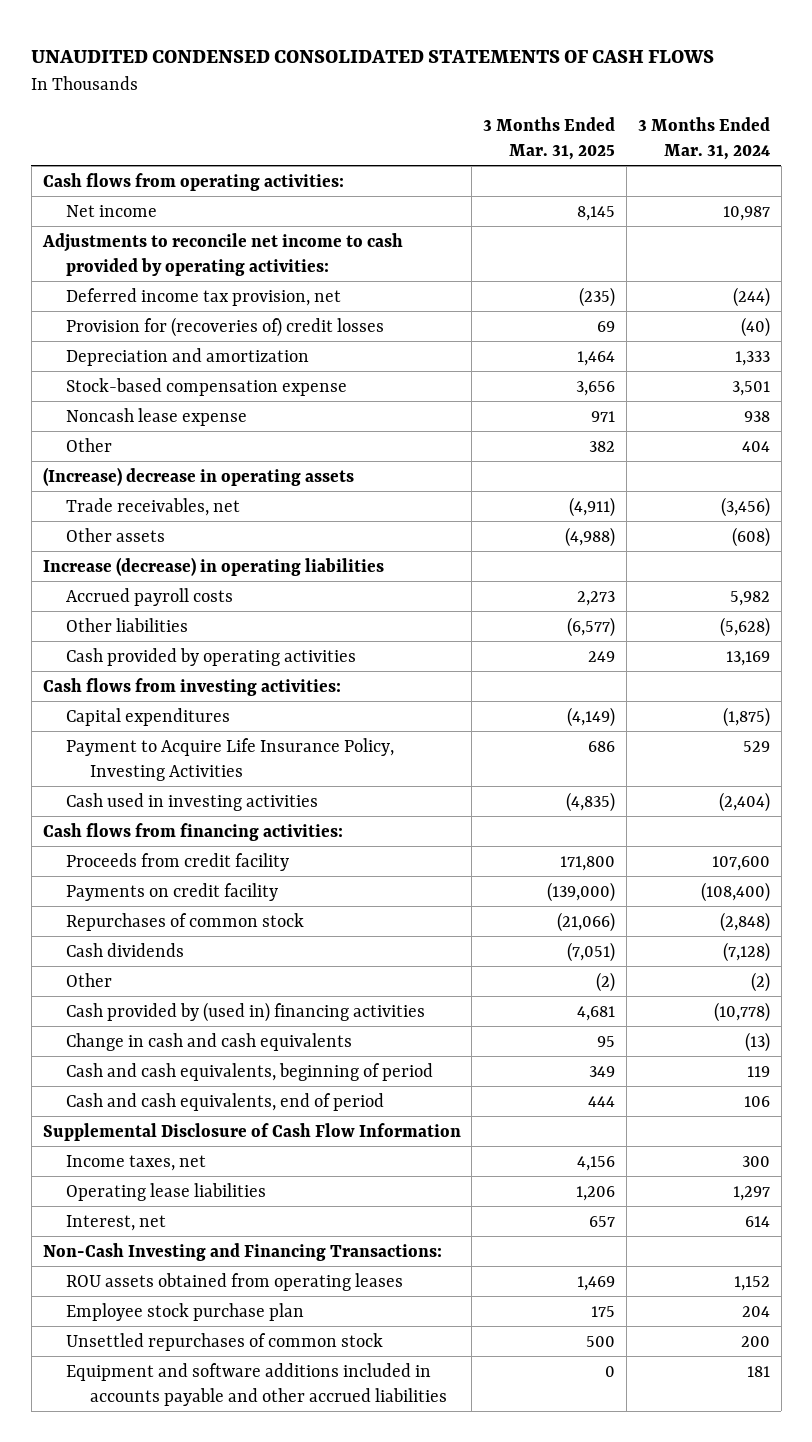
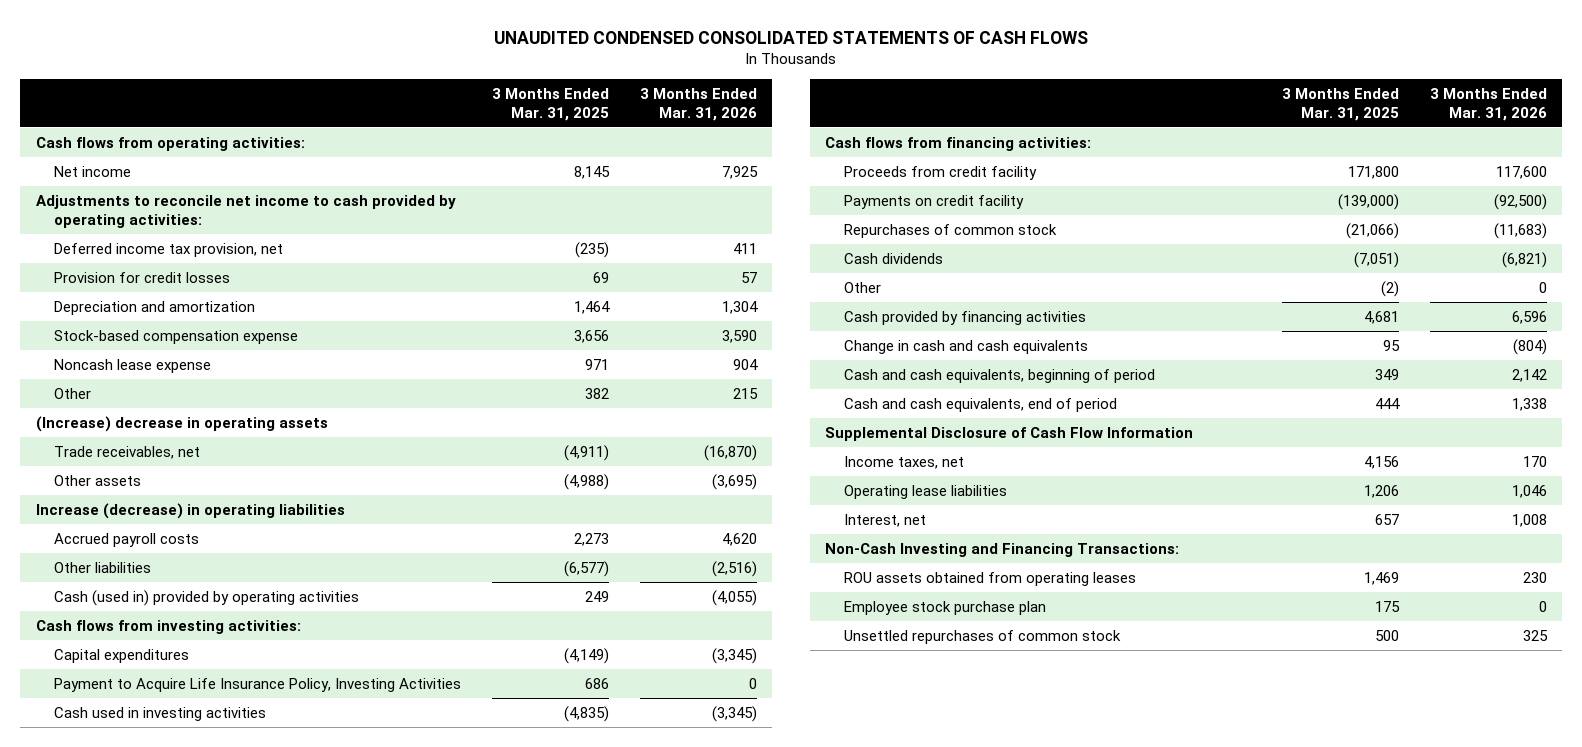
[637,117,770,160] 3 Months Ended Mar. 31, 2024 -> none
none -> [639,88,757,121] 3 Months Ended Mar. 31, 2026
[66,316,385,337] Provision for (recoveries of) credit losses -> [54,271,231,283] Provision for credit losses
[66,647,357,666] Cash provided by operating activities -> [54,589,360,606] Cash (used in) provided by operating activities
[66,1001,426,1022] Cash provided by (used in) financing activities -> [844,310,1087,325] Cash provided by financing activities
[66,1362,447,1406] Equipment and software additions included in accounts payable and other accrued liabilities -> none

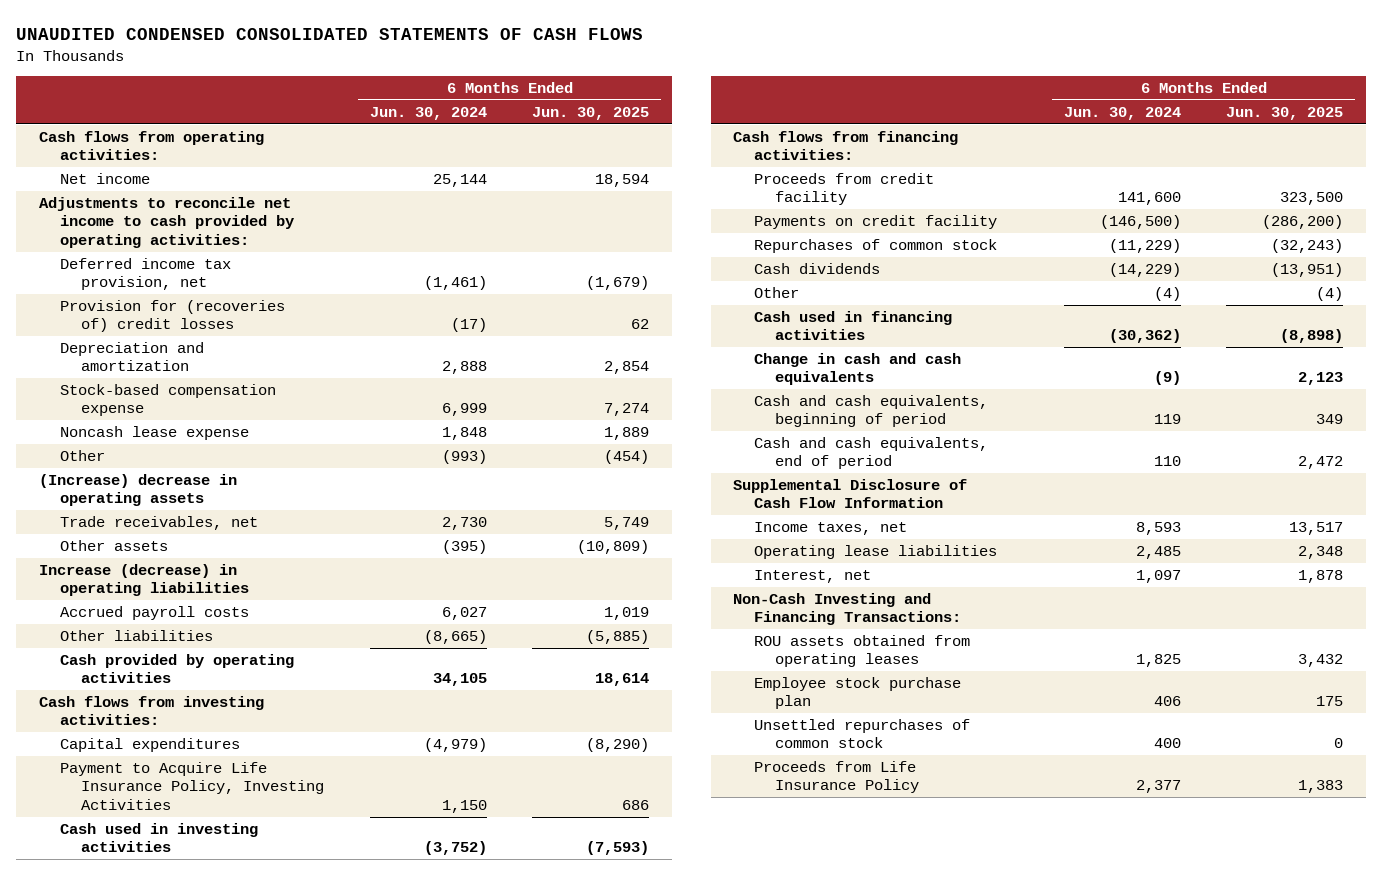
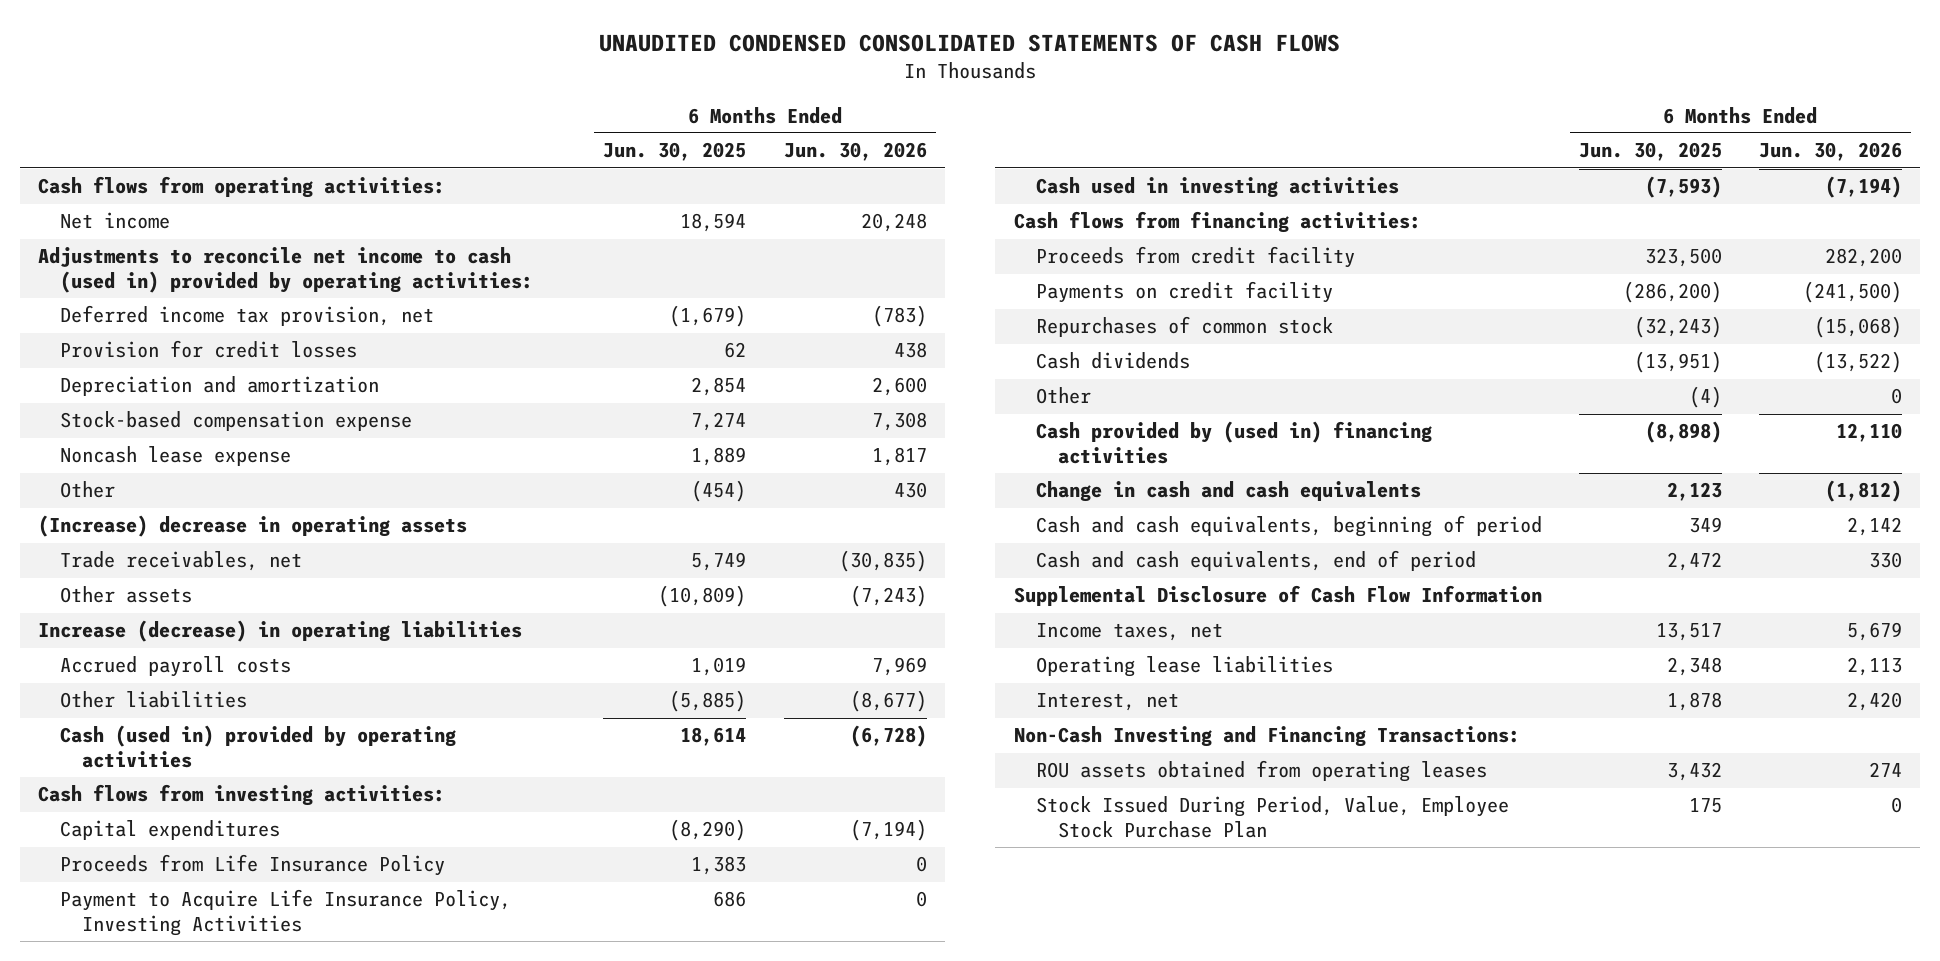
[369,106,487,120] Jun. 30, 2024 -> none
none -> [783,142,927,162] Jun. 30, 2026
[39,196,295,248] Adjustments to reconcile net income to cash provided by operating activities: -> [38,247,534,294] Adjustments to reconcile net income to cash (used in) provided by operating activities:
[60,299,286,333] Provision for (recoveries of) credit losses -> [60,340,358,359] Provision for credit losses
[60,653,295,684] Cash provided by operating activities -> [60,725,457,769] Cash (used in) provided by operating activities
[754,760,919,794] Proceeds from Life Insurance Policy -> [60,854,446,877] Proceeds from Life Insurance Policy
[754,310,953,341] Cash used in financing activities -> [1035,421,1432,465] Cash provided by (used in) financing activities
[754,718,971,749] Unsettled repurchases of common stock -> none
[754,676,962,710] Employee stock purchase plan -> [1035,796,1509,839] Stock Issued During Period, Value, Employee Stock Purchase Plan

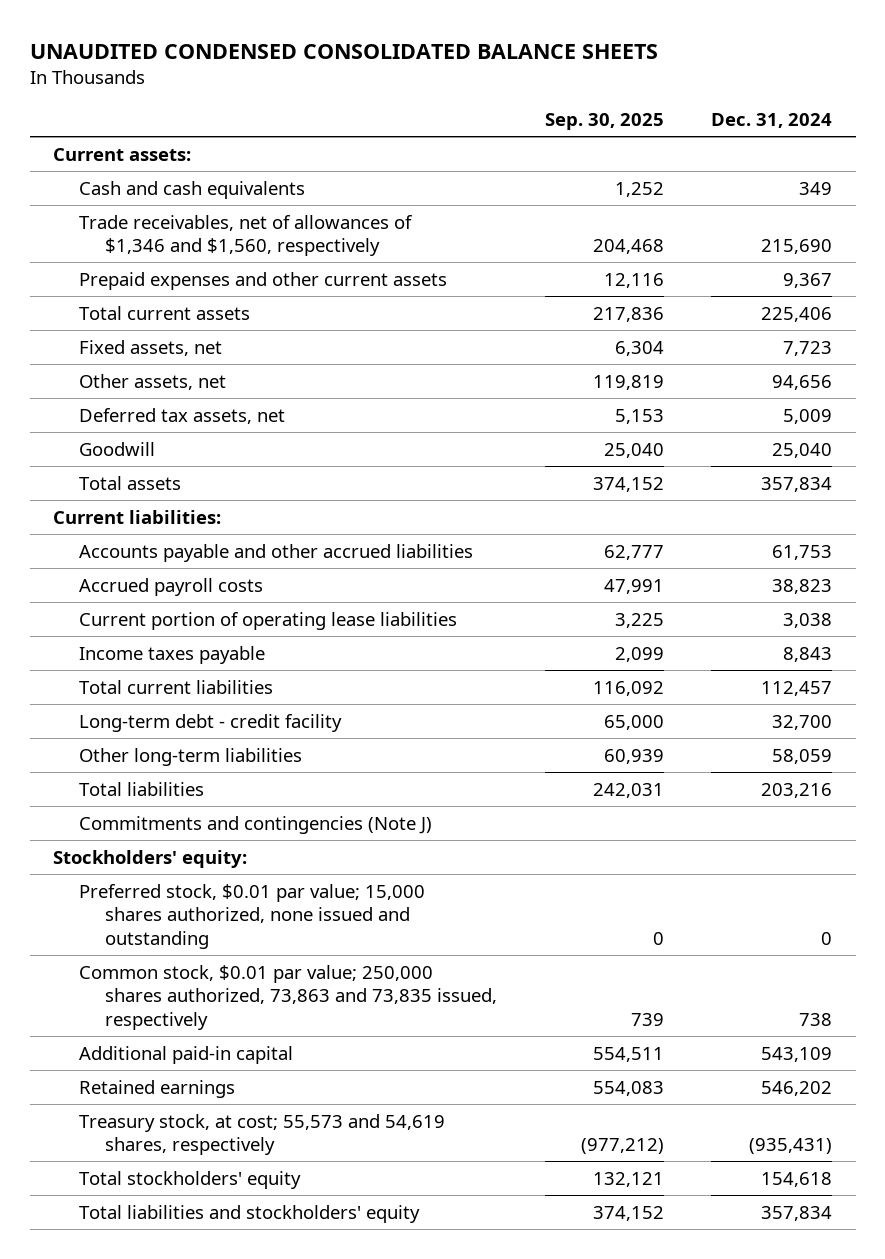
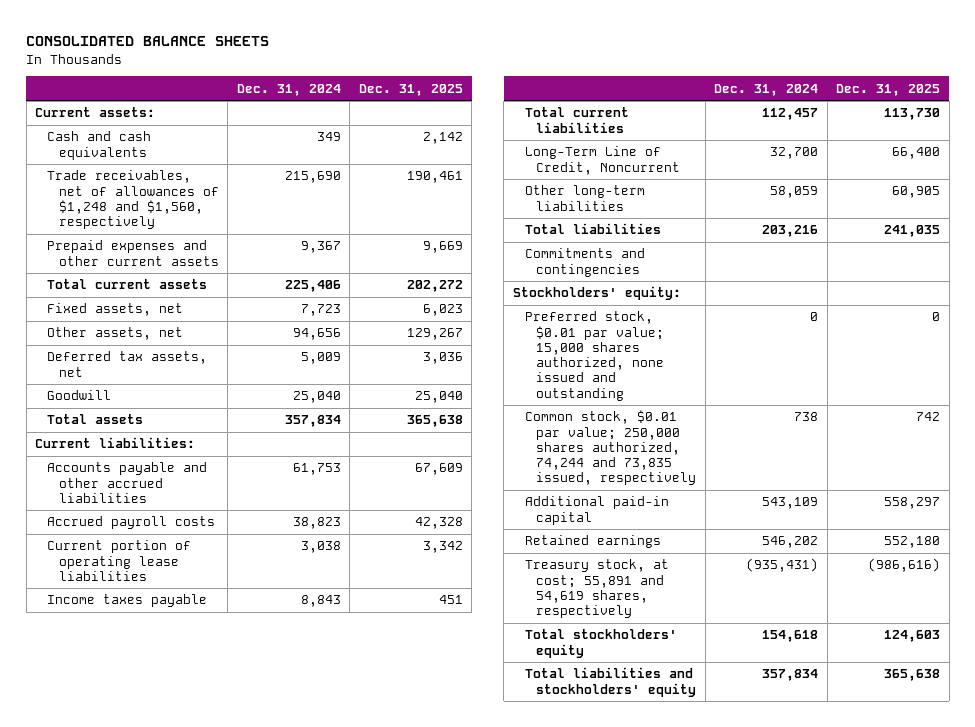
[29,43,658,59] UNAUDITED CONDENSED CONSOLIDATED BALANCE SHEETS -> [26,36,270,47] CONSOLIDATED BALANCE SHEETS
[544,113,664,131] Sep. 30, 2025 -> none
none -> [358,83,463,96] Dec. 31, 2025
[79,214,414,257] Trade receivables, net of allowances of $1,346 and $1,560, respectively -> [46,170,219,230] Trade receivables, net of allowances of $1,248 and $1,560, respectively
[79,713,343,732] Long-term debt - credit facility -> [524,146,681,175] Long-Term Line of Credit, Noncurrent
[79,815,433,834] Commitments and contingencies (Note J) -> [524,248,645,277] Commitments and contingencies
[79,964,498,1030] Common stock, $0.01 par value; 250,000 shares authorized, 73,863 and 73,835 issued, respectively -> [524,410,697,486] Common stock, $0.01 par value; 250,000 shares authorized, 74,244 and 73,835 issued, respectively
[79,1113,446,1156] Treasury stock, at cost; 55,573 and 54,619 shares, respectively -> [524,559,669,619] Treasury stock, at cost; 55,891 and 54,619 shares, respectively

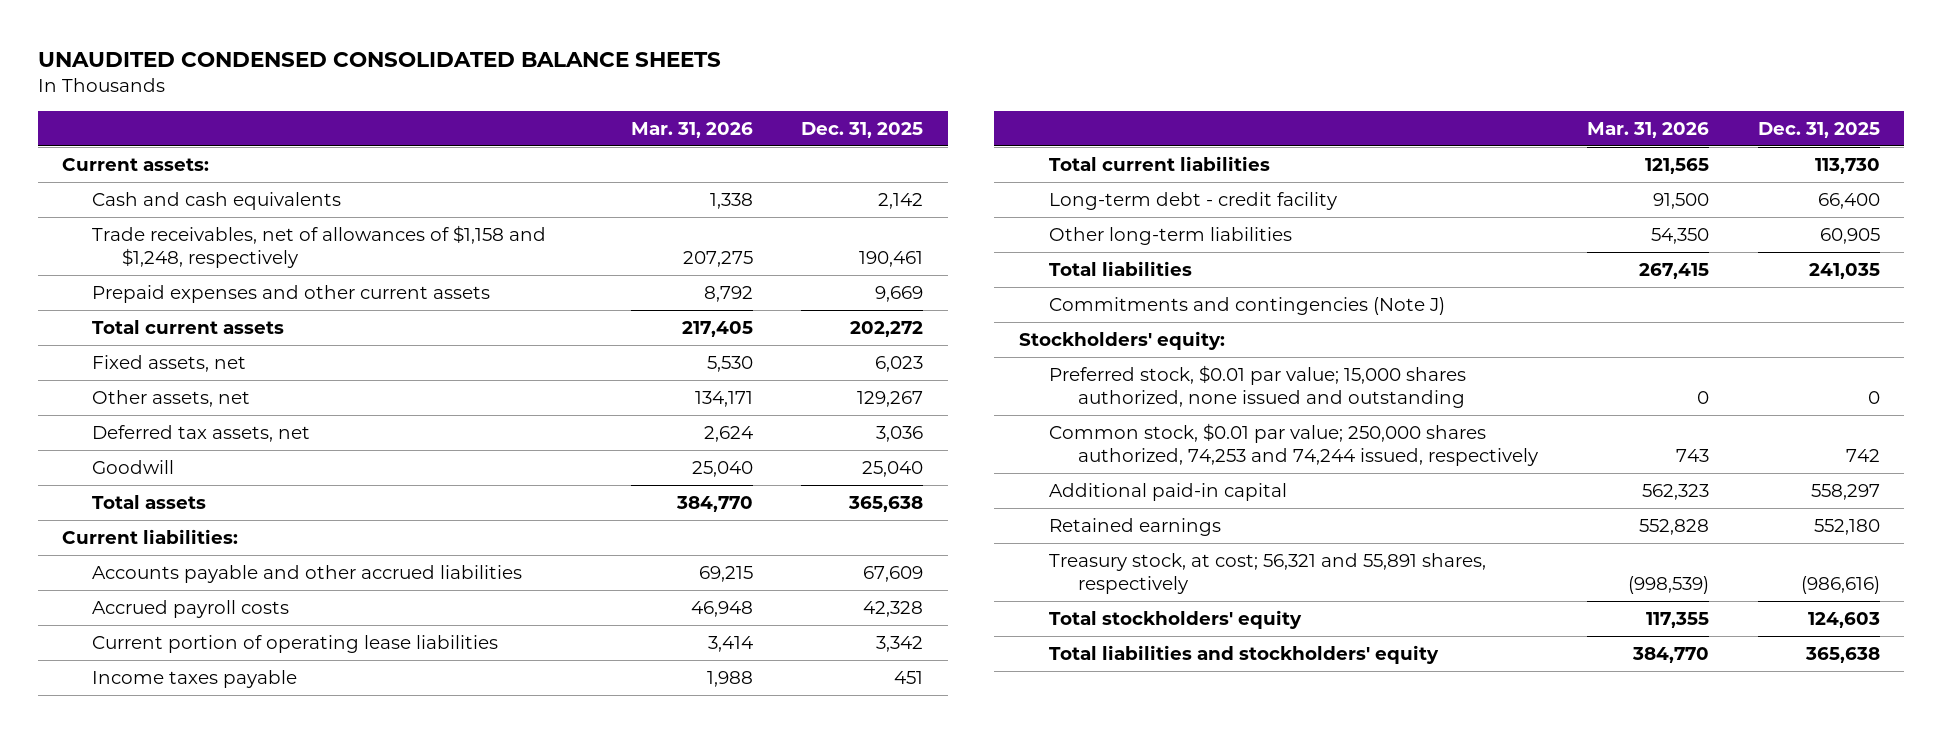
[26,36,270,47] CONSOLIDATED BALANCE SHEETS -> [37,51,721,67] UNAUDITED CONDENSED CONSOLIDATED BALANCE SHEETS
[236,83,341,96] Dec. 31, 2024 -> none
none -> [630,121,753,138] Mar. 31, 2026
[46,170,219,230] Trade receivables, net of allowances of $1,248 and $1,560, respectively -> [92,224,547,269] Trade receivables, net of allowances of $1,158 and $1,248, respectively
[524,146,681,175] Long-Term Line of Credit, Noncurrent -> [1048,191,1337,210] Long-term debt - credit facility
[524,248,645,277] Commitments and contingencies -> [1048,296,1445,315] Commitments and contingencies (Note J)
[524,410,697,486] Common stock, $0.01 par value; 250,000 shares authorized, 74,244 and 73,835 issued, respectively -> [1048,422,1539,467] Common stock, $0.01 par value; 250,000 shares authorized, 74,253 and 74,244 issued, respectively
[524,559,669,619] Treasury stock, at cost; 55,891 and 54,619 shares, respectively -> [1048,552,1486,595] Treasury stock, at cost; 56,321 and 55,891 shares, respectively

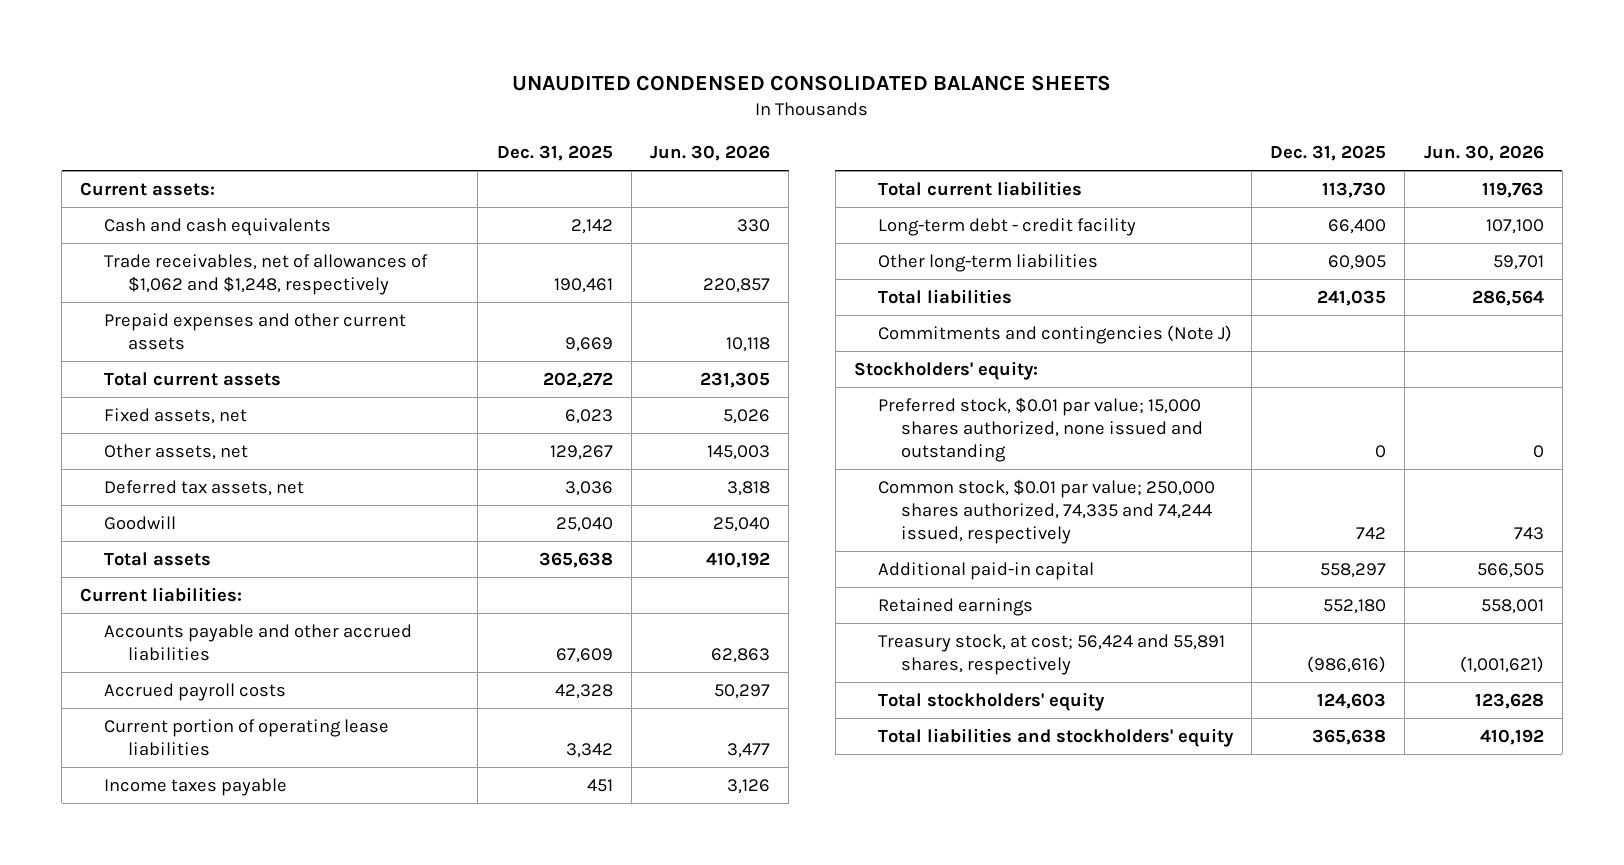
[630,121,753,138] Mar. 31, 2026 -> none
none -> [650,144,771,161] Jun. 30, 2026
[92,224,547,269] Trade receivables, net of allowances of $1,158 and $1,248, respectively -> [104,253,429,295] Trade receivables, net of allowances of $1,062 and $1,248, respectively
[1048,422,1539,467] Common stock, $0.01 par value; 250,000 shares authorized, 74,253 and 74,244 issued, respectively -> [877,478,1215,544] Common stock, $0.01 par value; 250,000 shares authorized, 74,335 and 74,244 issued, respectively
[1048,552,1486,595] Treasury stock, at cost; 56,321 and 55,891 shares, respectively -> [877,633,1225,675] Treasury stock, at cost; 56,424 and 55,891 shares, respectively

